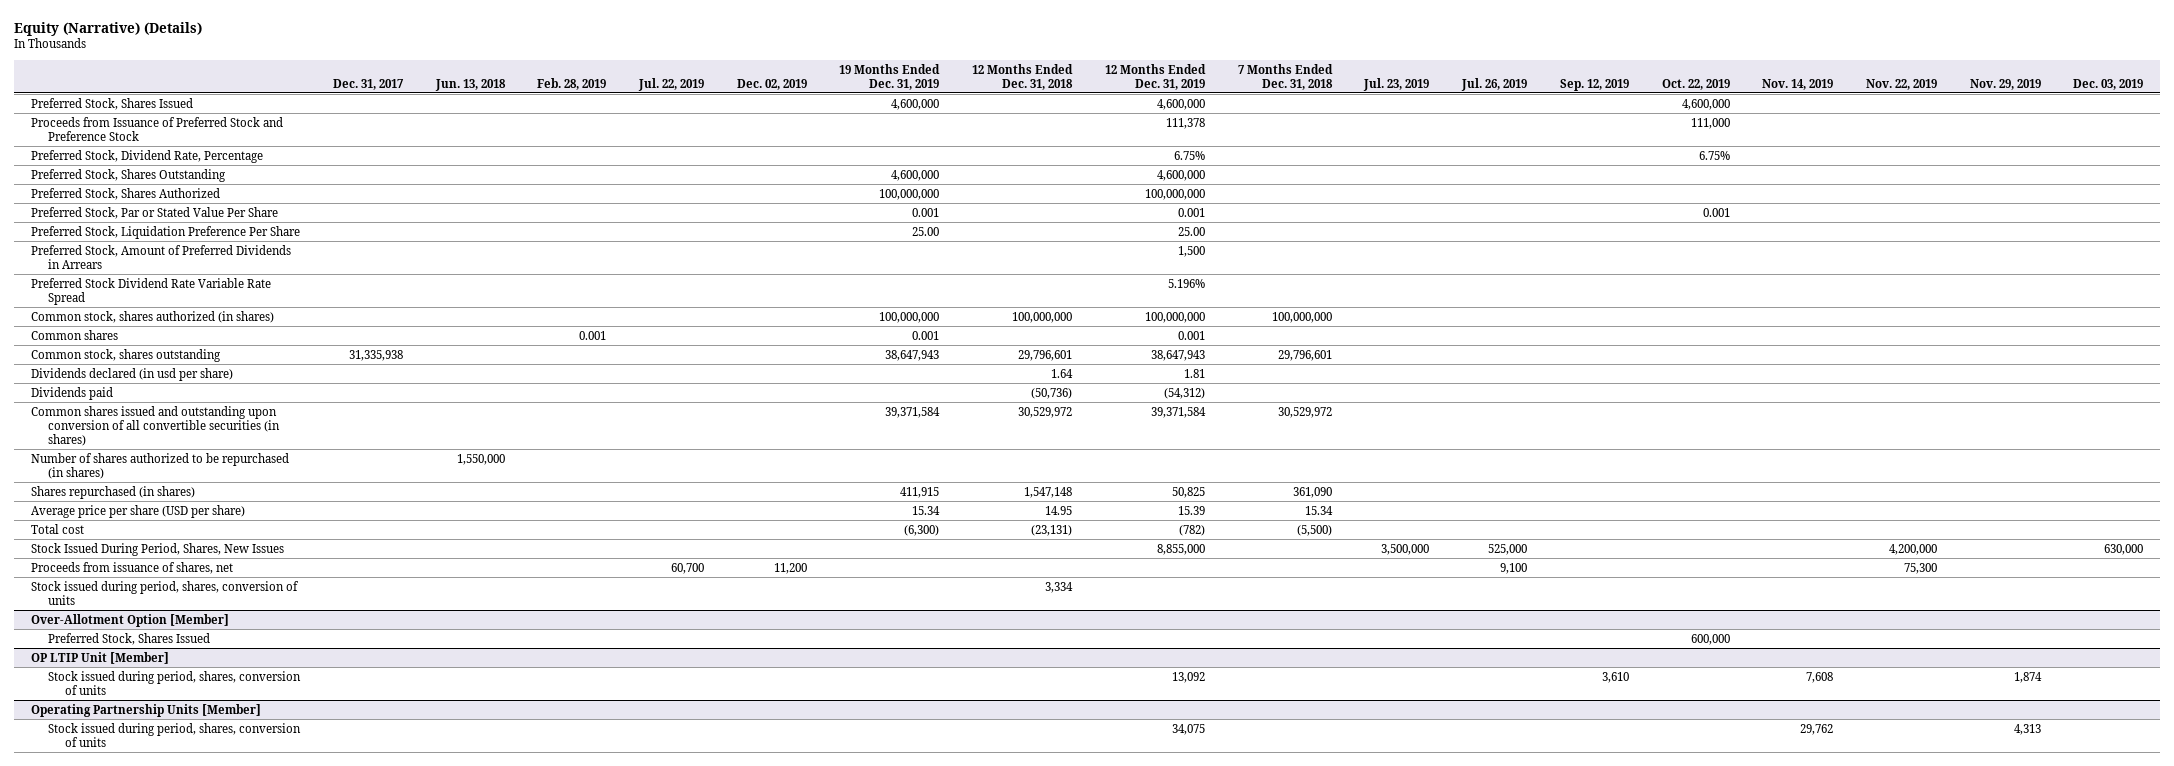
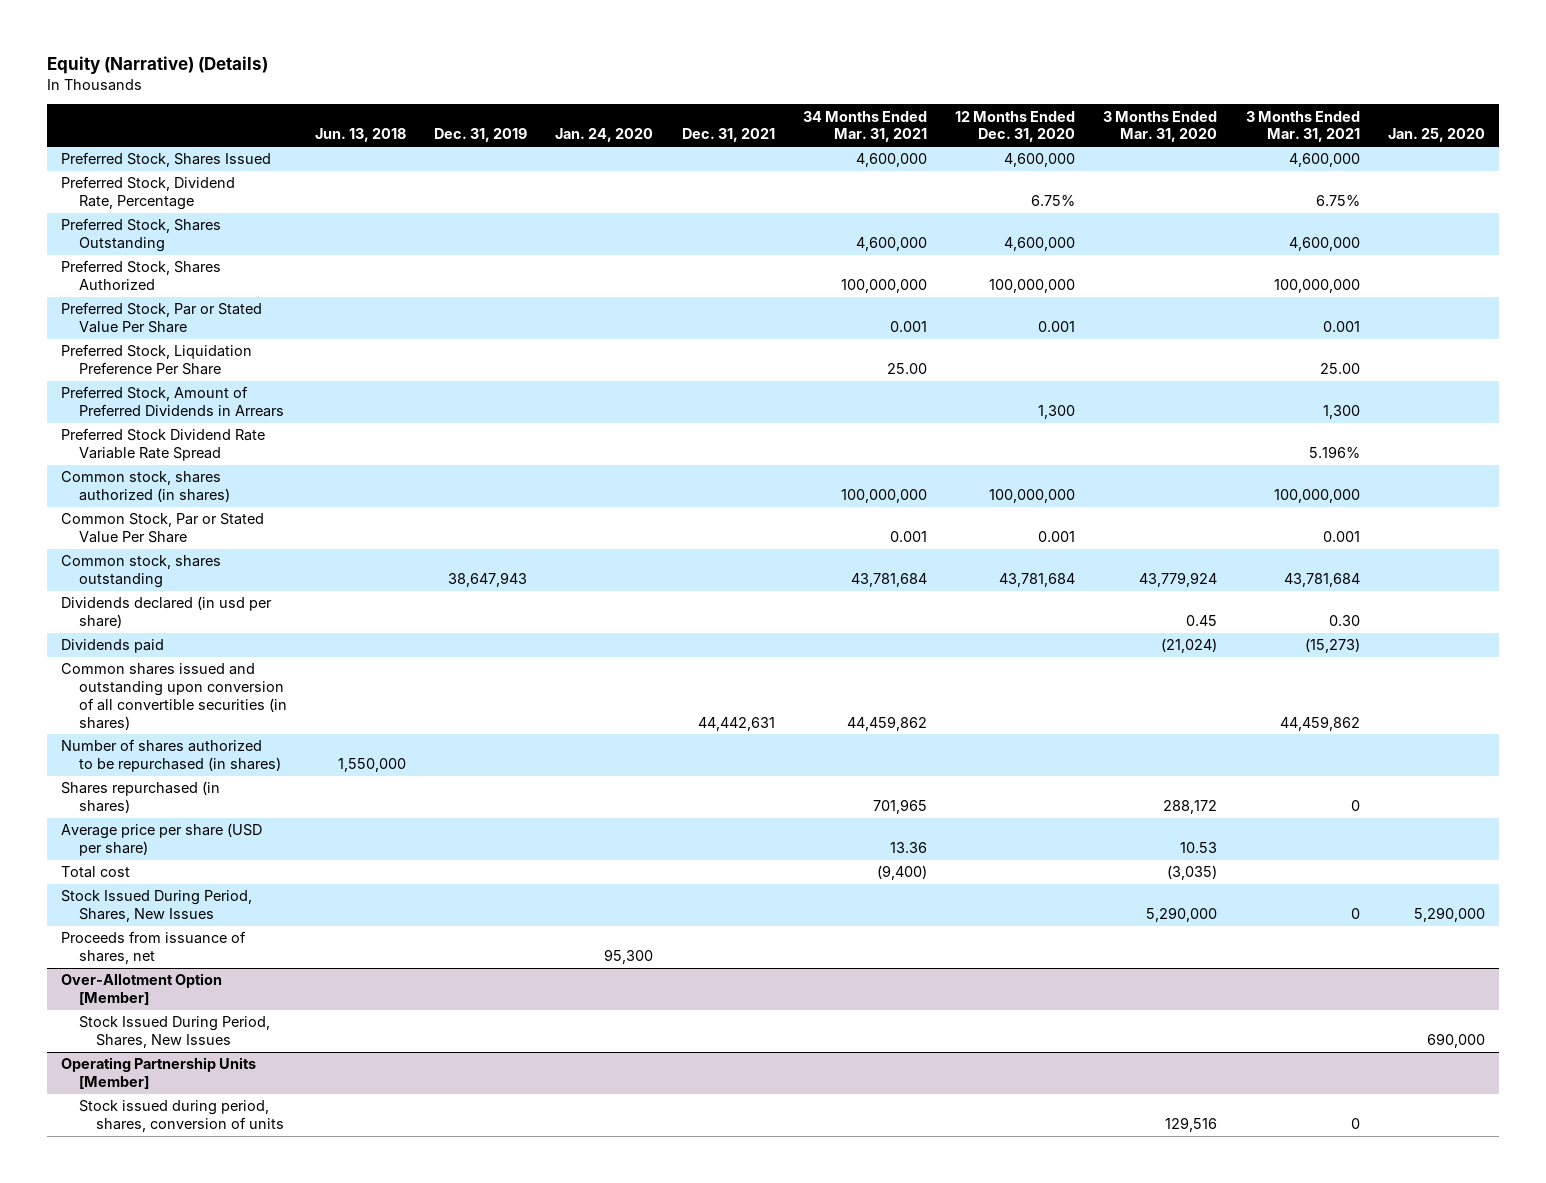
[332,78,404,90] Dec. 31, 2017 -> none
[537,77,607,90] Feb. 28, 2019 -> none
[638,77,705,91] Jul. 22, 2019 -> none
[736,78,807,90] Dec. 02, 2019 -> none
[839,63,941,90] 19 Months Ended Dec. 31, 2019 -> none
[972,63,1074,90] 12 Months Ended Dec. 31, 2018 -> none
[1104,63,1206,90] 12 Months Ended Dec. 31, 2019 -> none
[1237,63,1333,90] 7 Months Ended Dec. 31, 2018 -> none
[1363,77,1430,91] Jul. 23, 2019 -> none
[1461,77,1528,91] Jul. 26, 2019 -> none
[1559,78,1629,91] Sep. 12, 2019 -> none
[1661,78,1730,90] Oct. 22, 2019 -> none
[1762,78,1834,90] Nov. 14, 2019 -> none
[1866,78,1938,90] Nov. 22, 2019 -> none
[1969,78,2041,90] Nov. 29, 2019 -> none
[2073,78,2144,90] Dec. 03, 2019 -> none
none -> [434,128,528,143] Dec. 31, 2019
none -> [555,128,654,143] Jan. 24, 2020
none -> [681,128,775,143] Dec. 31, 2021
none -> [802,110,927,143] 34 Months Ended Mar. 31, 2021
none -> [955,110,1076,143] 12 Months Ended Dec. 31, 2020
none -> [1103,110,1218,143] 3 Months Ended Mar. 31, 2020
none -> [1245,110,1360,143] 3 Months Ended Mar. 31, 2021
none -> [1387,128,1485,143] Jan. 25, 2020
[30,116,283,141] Proceeds from Issuance of Preferred Stock and Preference Stock -> none
[30,329,118,340] Common shares -> [61,513,265,544] Common Stock, Par or Stated Value Per Share
[30,580,299,605] Stock issued during period, shares, conversion of units -> none
[48,632,211,645] Preferred Stock, Shares Issued -> none
[30,651,169,664] OP LTIP Unit [Member] -> none
[48,670,302,695] Stock issued during period, shares, conversion of units -> none
none -> [78,1016,270,1049] Stock Issued During Period, Shares, New Issues

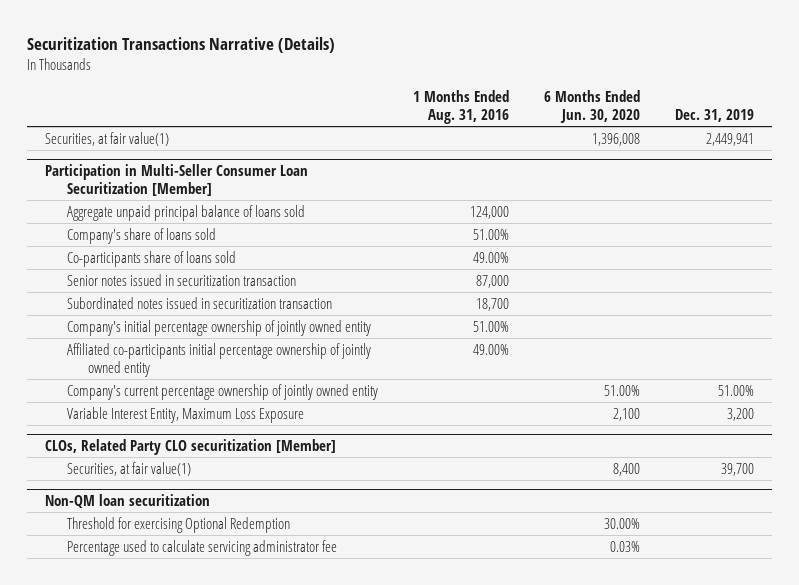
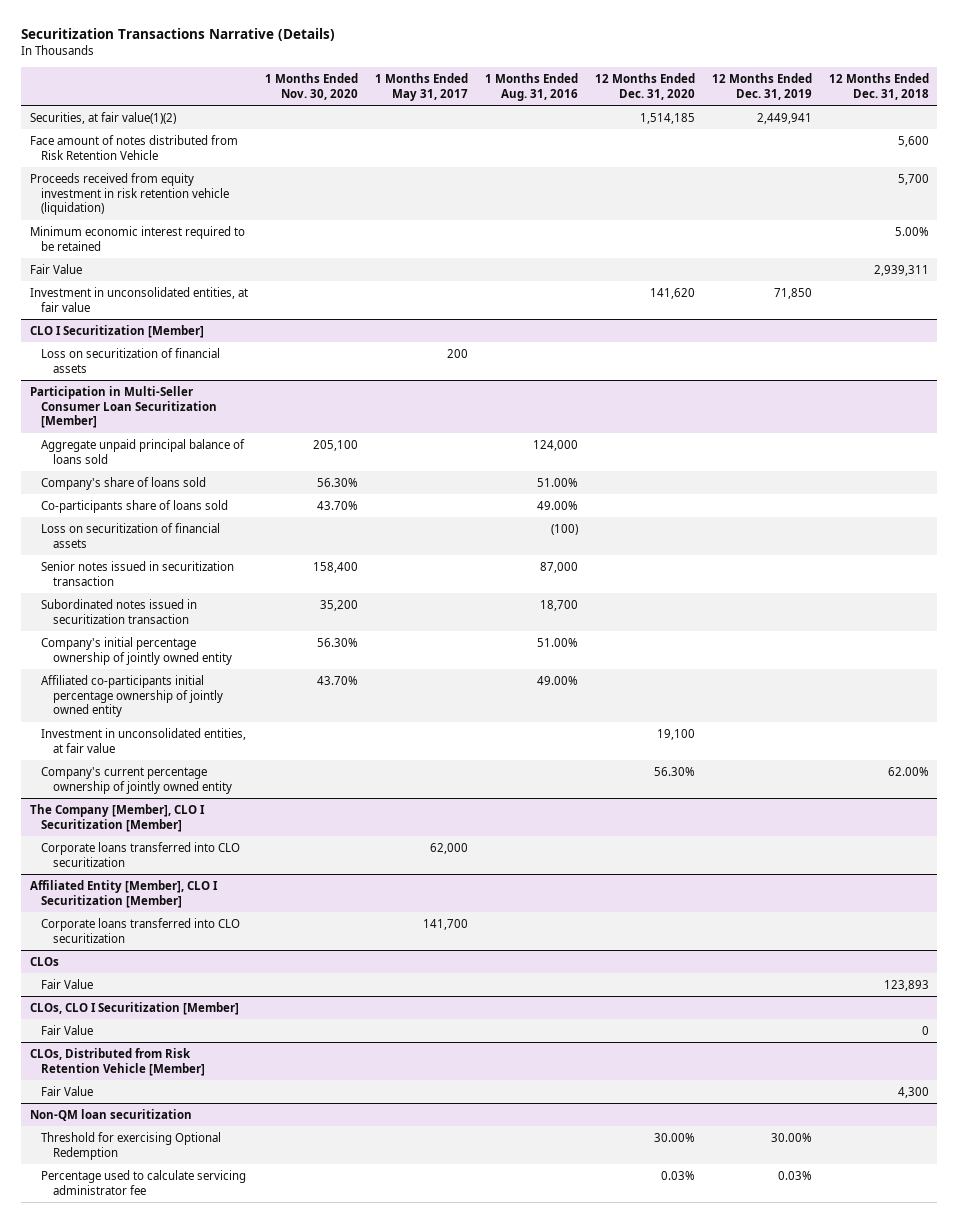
[544,89,641,123] 6 Months Ended Jun. 30, 2020 -> none
[675,108,755,122] Dec. 31, 2019 -> none
none -> [264,72,358,100] 1 Months Ended Nov. 30, 2020
none -> [374,72,468,101] 1 Months Ended May 31, 2017
none -> [594,72,695,100] 12 Months Ended Dec. 31, 2020
none -> [711,72,812,100] 12 Months Ended Dec. 31, 2019
none -> [828,72,929,100] 12 Months Ended Dec. 31, 2018
[45,131,170,146] Securities, at fair value(1) -> [29,111,176,124] Securities, at fair value(1)(2)
none -> [29,134,238,160] Face amount of notes distributed from Risk Retention Vehicle
none -> [29,172,230,216] Proceeds received from equity investment in risk retention vehicle (liquidation)
none -> [29,225,245,251] Minimum economic interest required to be retained
none -> [29,263,82,274] Fair Value
none -> [29,286,248,312] Investment in unconsolidated entities, at fair value
none -> [29,324,204,338] CLO I Securitization [Member]
none -> [41,347,221,373] Loss on securitization of financial assets
none -> [41,522,221,548] Loss on securitization of financial assets
none -> [41,727,247,753] Investment in unconsolidated entities, at fair value
[66,406,304,423] Variable Interest Entity, Maximum Loss Exposure -> none
[66,461,191,476] Securities, at fair value(1) -> none
none -> [29,803,205,832] The Company [Member], CLO I Securitization [Member]
none -> [41,841,241,867] Corporate loans transferred into CLO securitization
none -> [29,879,218,908] Affiliated Entity [Member], CLO I Securitization [Member]
none -> [41,917,241,943] Corporate loans transferred into CLO securitization
[45,438,337,455] CLOs, Related Party CLO securitization [Member] -> [29,956,59,966] CLOs
none -> [41,978,94,989] Fair Value
none -> [29,1001,239,1015] CLOs, CLO I Securitization [Member]
none -> [41,1024,94,1035] Fair Value
none -> [29,1047,206,1076] CLOs, Distributed from Risk Retention Vehicle [Member]
none -> [41,1085,94,1096] Fair Value

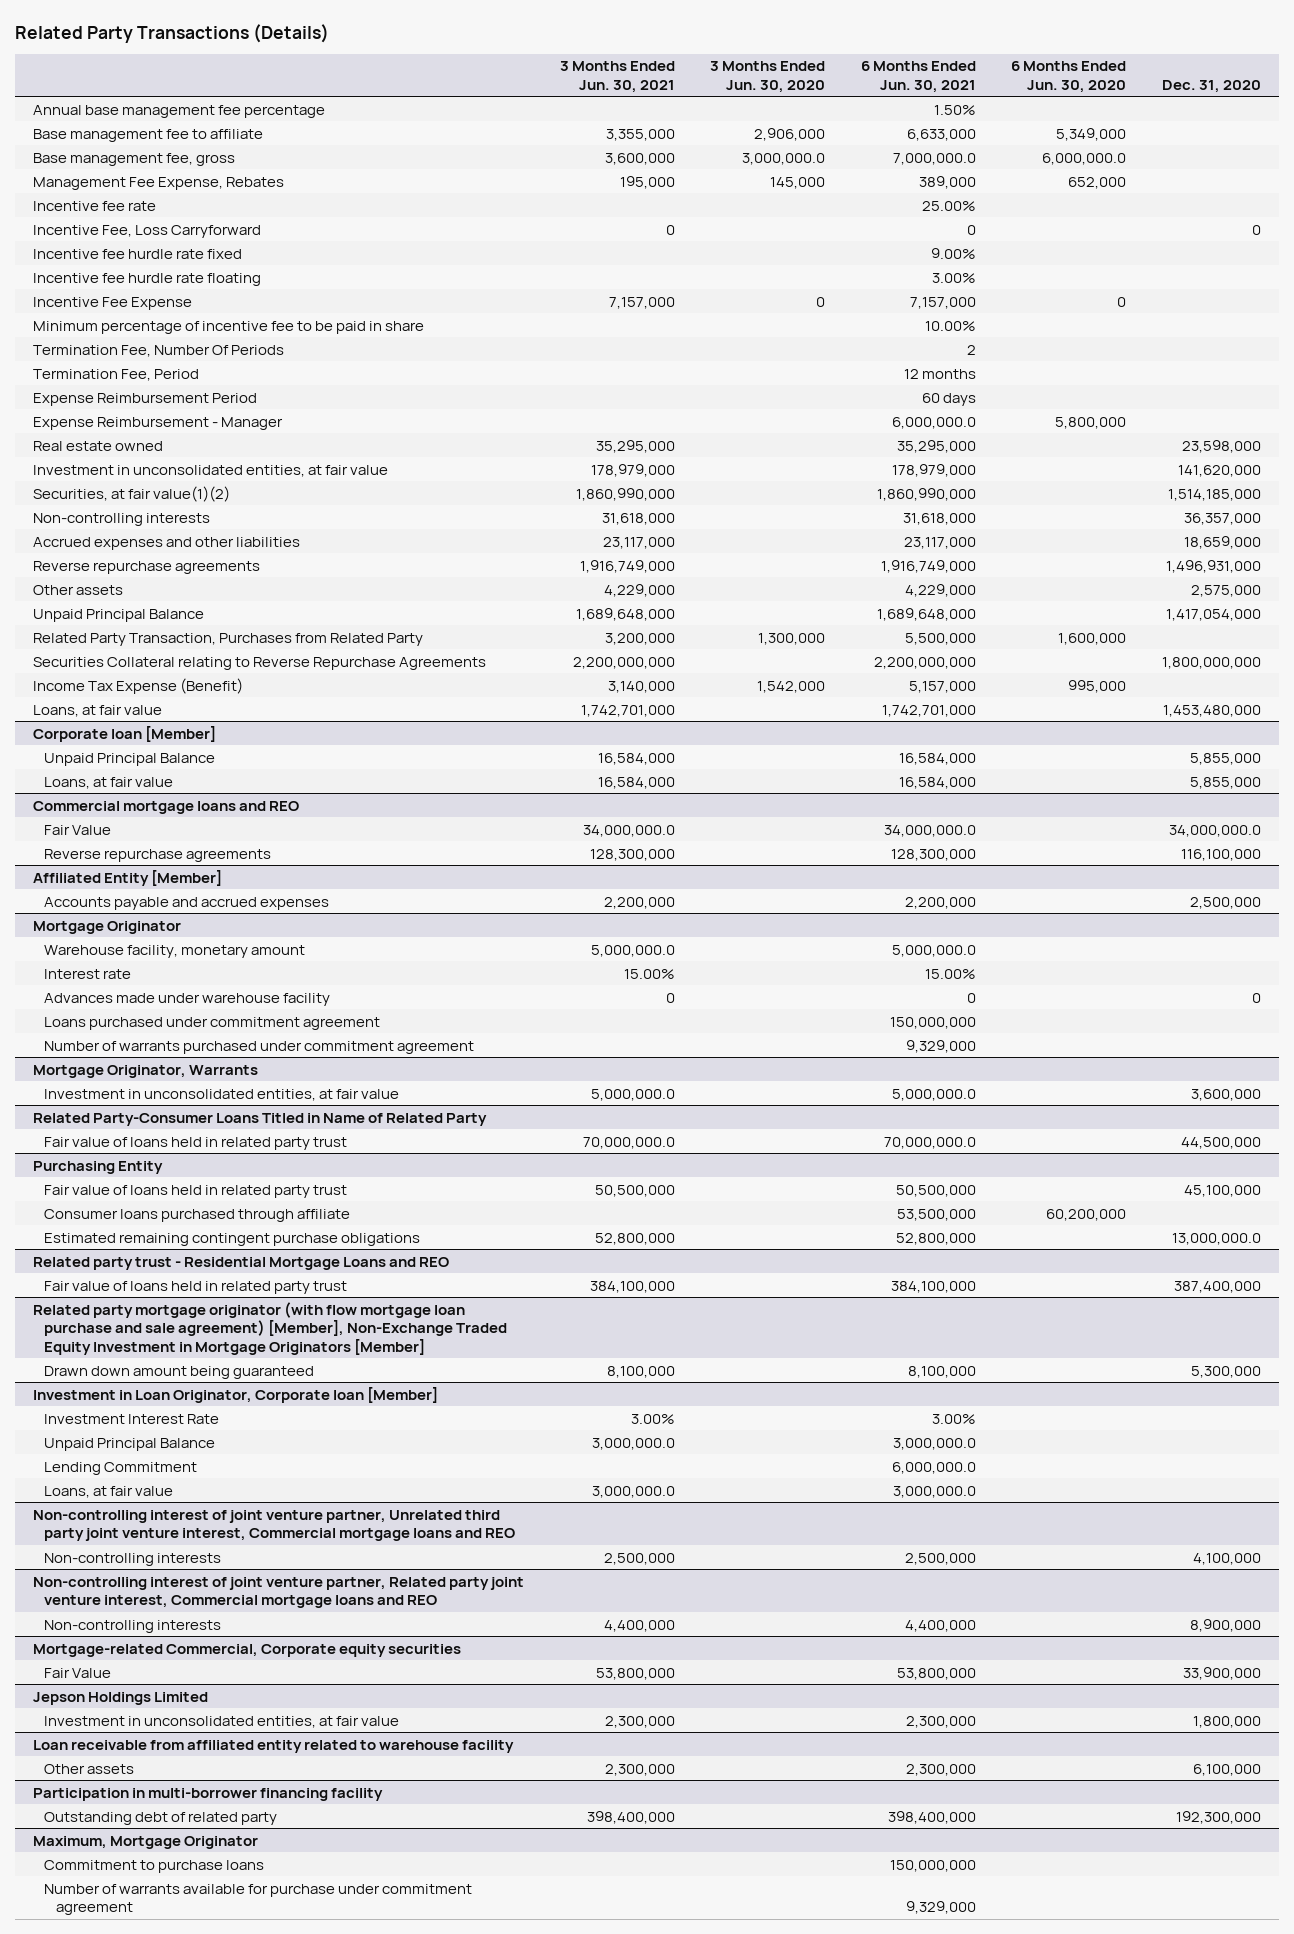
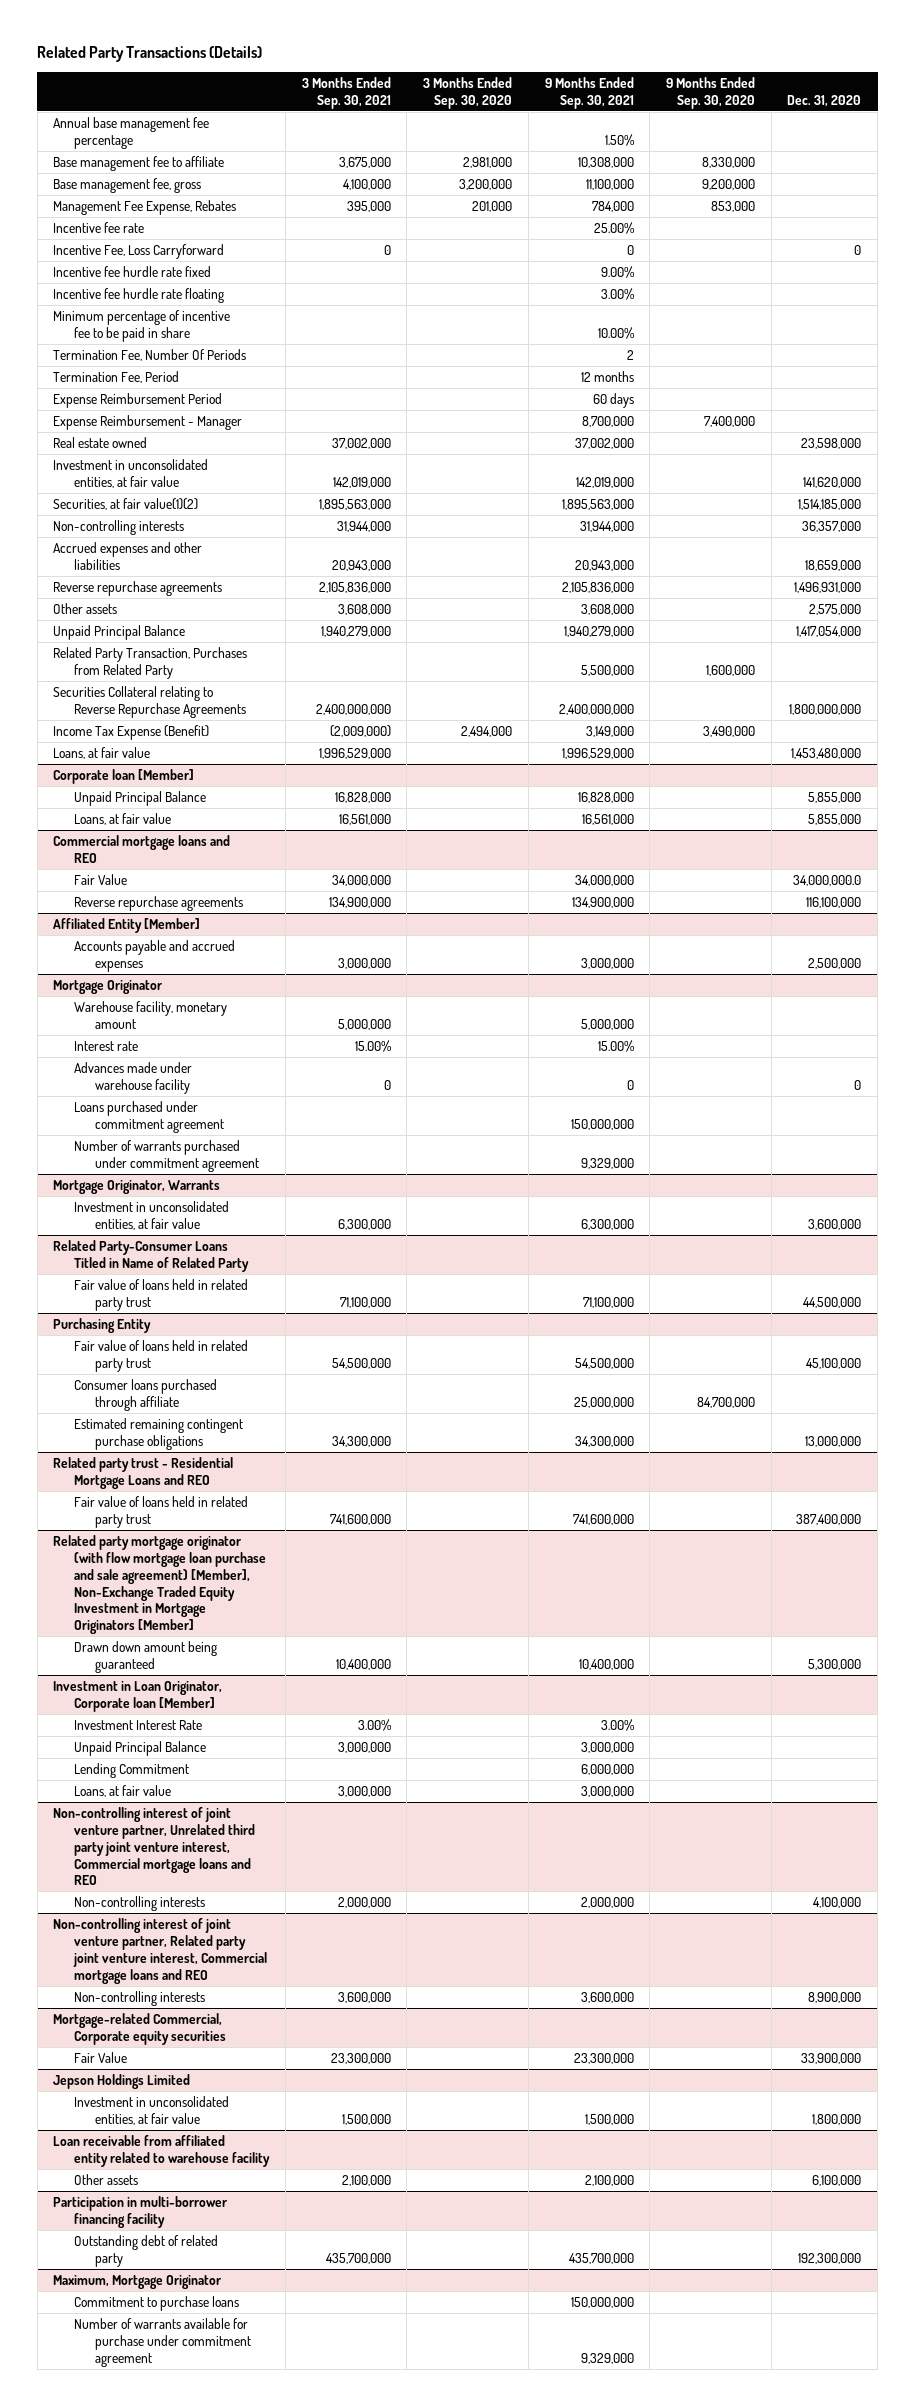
[559,61,675,93] 3 Months Ended Jun. 30, 2021 -> none
[710,61,826,93] 3 Months Ended Jun. 30, 2020 -> none
[860,61,976,93] 6 Months Ended Jun. 30, 2021 -> none
[1011,61,1127,93] 6 Months Ended Jun. 30, 2020 -> none
none -> [301,76,391,109] 3 Months Ended Sep. 30, 2021
none -> [423,76,513,109] 3 Months Ended Sep. 30, 2020
none -> [544,76,634,109] 9 Months Ended Sep. 30, 2021
none -> [666,76,756,109] 9 Months Ended Sep. 30, 2020
[32,296,192,310] Incentive Fee Expense -> none
[1172,1232,1262,1245] 13,000,000.0 -> [805,1435,862,1447] 13,000,000

